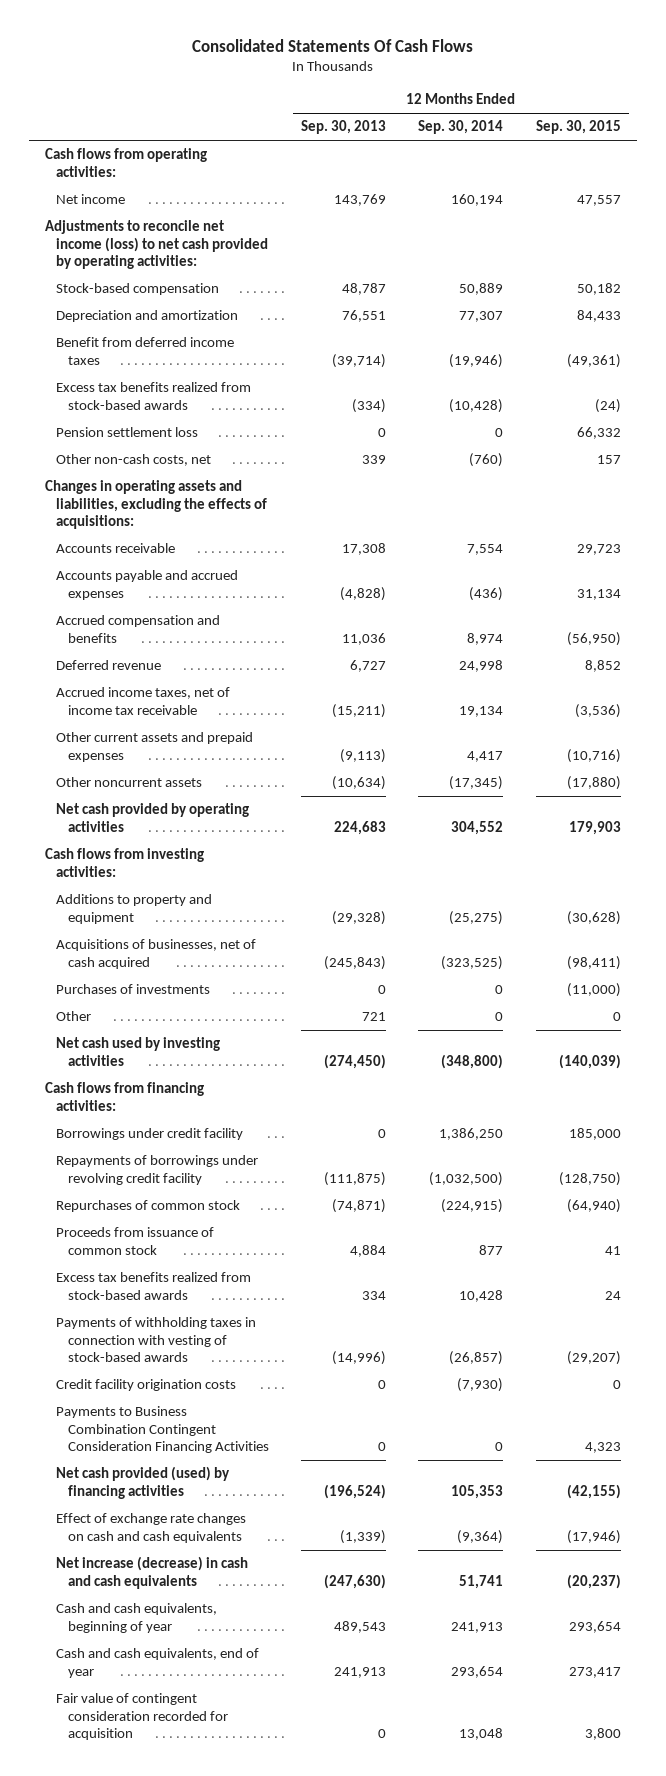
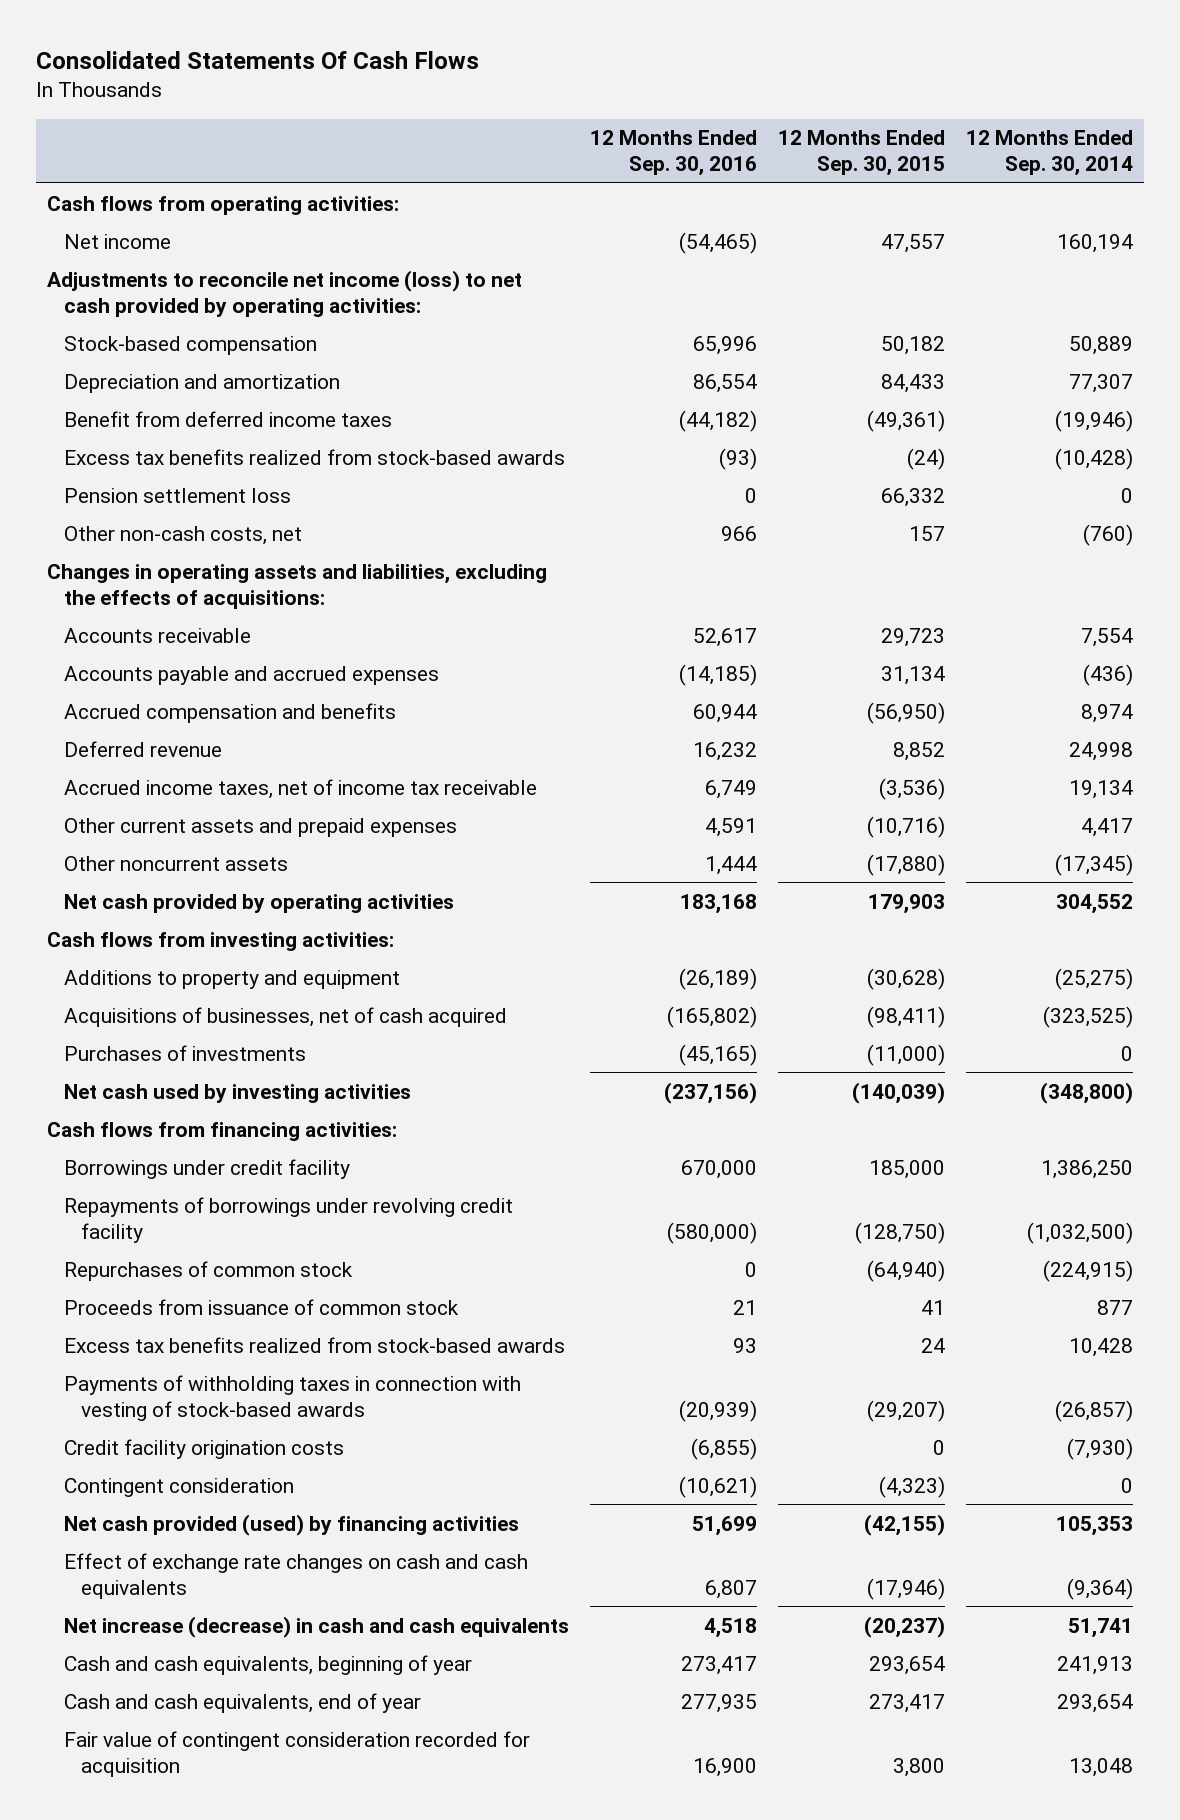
[300,120,386,135] Sep. 30, 2013 -> none
none -> [589,130,757,177] 12 Months Ended Sep. 30, 2016
[56,1011,92,1022] Other -> none
[56,1406,269,1454] Payments to Business Combination Contingent Consideration Financing Activities -> [63,1477,294,1497] Contingent consideration
[584,1442,621,1454] 4,323 -> [879,1475,946,1498] (4,323)

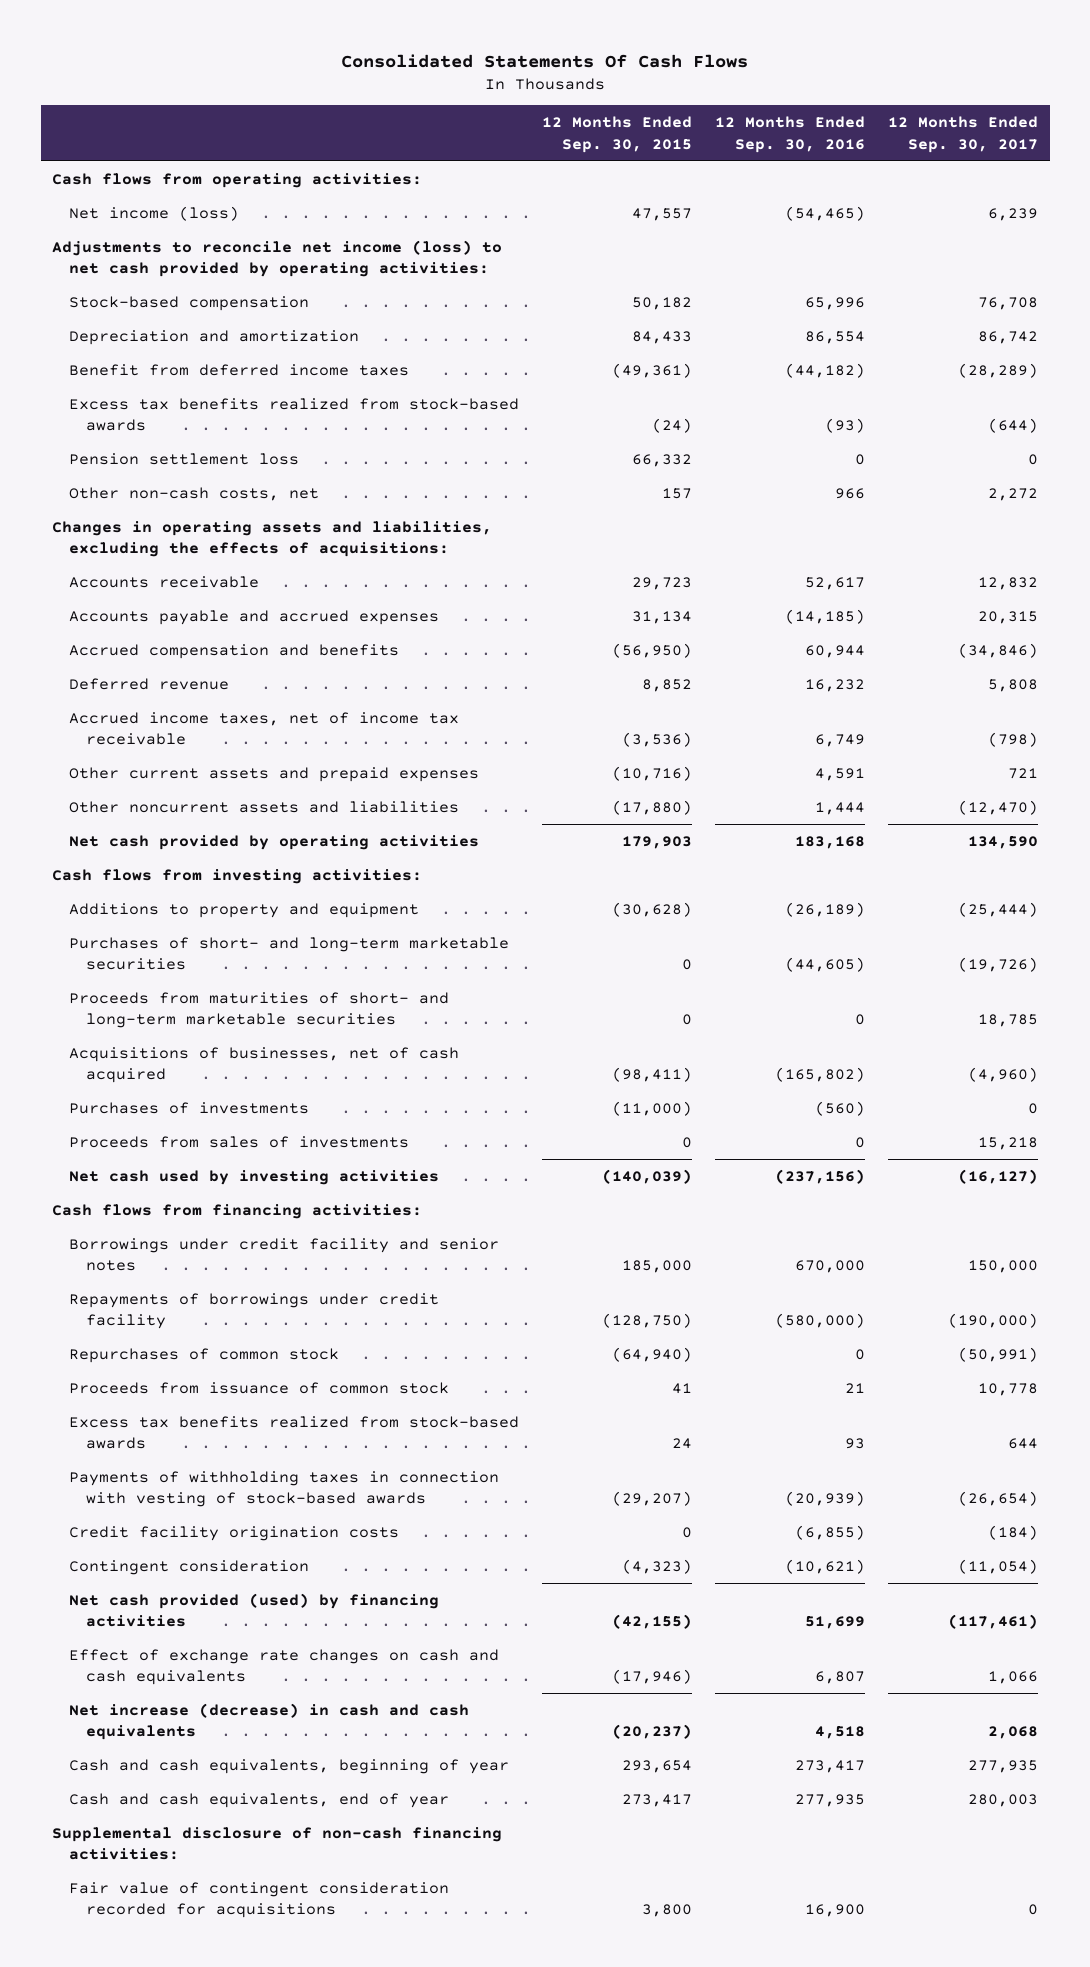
[966,130,1134,177] 12 Months Ended Sep. 30, 2014 -> none
none -> [888,116,1039,153] 12 Months Ended Sep. 30, 2017
[63,233,171,249] Net income -> [69,205,240,221] Net income (loss)
[63,855,288,871] Other noncurrent assets -> [69,800,460,813] Other noncurrent assets and liabilities
none -> [69,936,510,971] Purchases of short- and long-term marketable securities
none -> [69,991,450,1029] Proceeds from maturities of short- and long-term marketable securities
[678,1043,757,1066] (45,165) -> [815,1100,866,1116] (560)
none -> [69,1135,410,1148] Proceeds from sales of investments
[63,1158,350,1179] Borrowings under credit facility -> [69,1237,500,1272] Borrowings under credit facility and senior notes
[63,1196,513,1243] Repayments of borrowings under revolving credit facility -> [69,1292,440,1330] Repayments of borrowings under credit facility
none -> [52,1826,503,1861] Supplemental disclosure of non-cash financing activities:
[63,1730,530,1777] Fair value of contingent consideration recorded for acquisition -> [69,1881,450,1919] Fair value of contingent consideration recorded for acquisitions

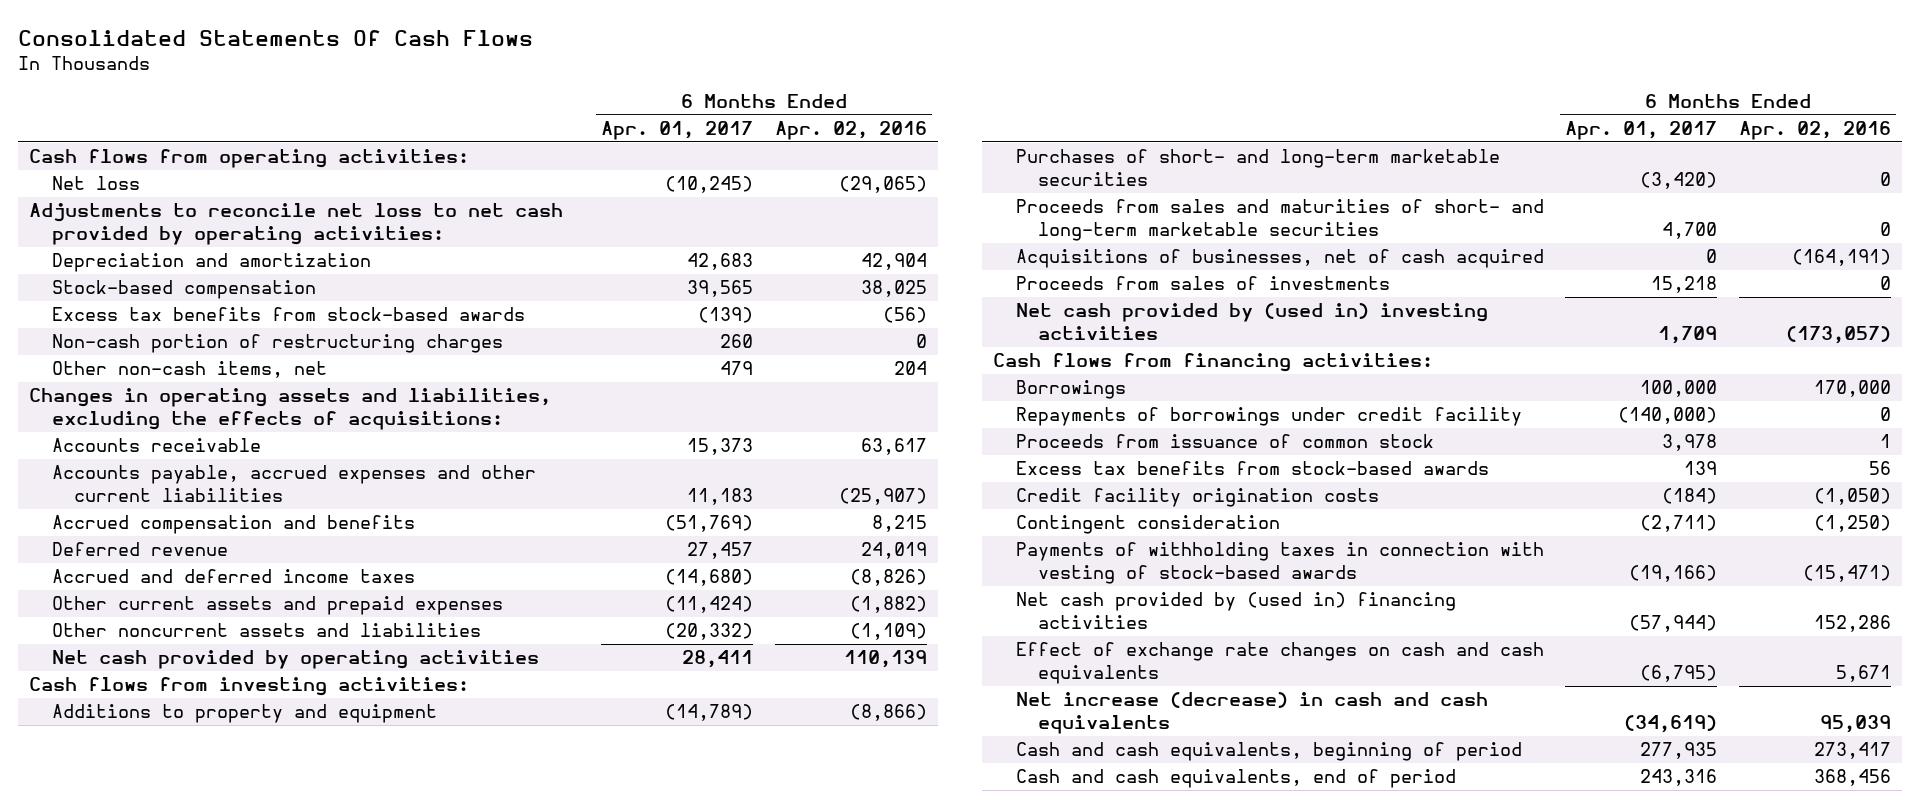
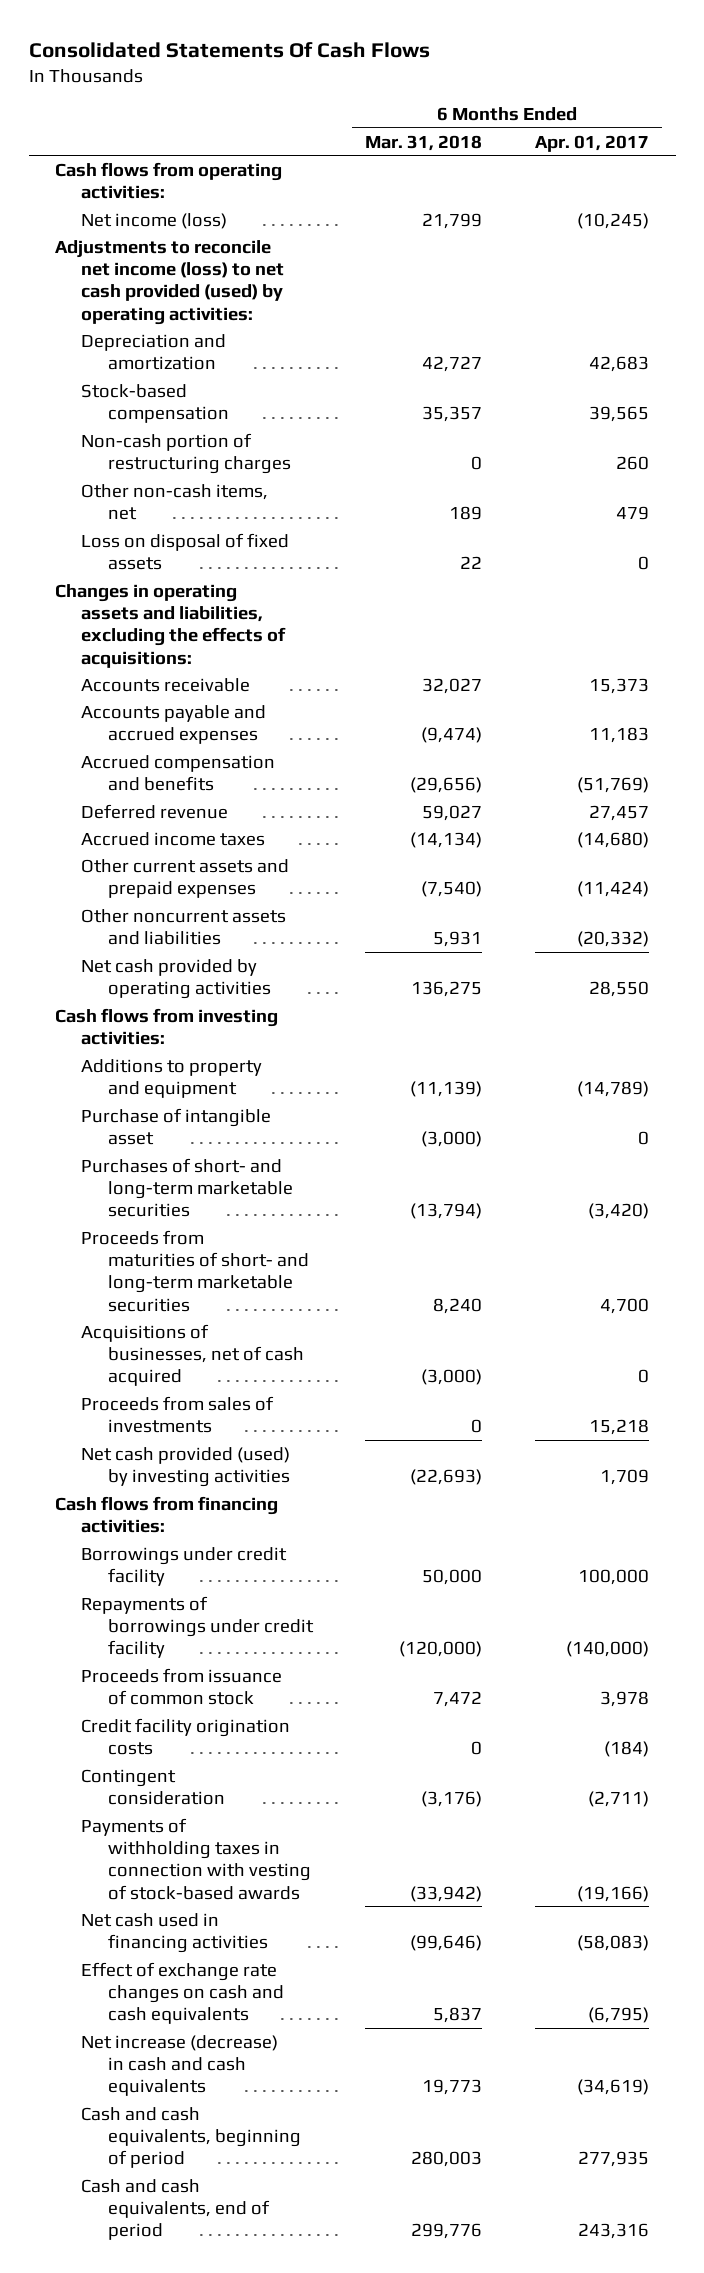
[774,121,927,141] Apr. 02, 2016 -> none
none -> [365,134,483,151] Mar. 31, 2018
[51,176,140,191] Net loss -> [81,212,228,229] Net income (loss)
[28,203,563,245] Adjustments to reconcile net loss to net cash provided by operating activities: -> [54,239,285,325] Adjustments to reconcile net income (loss) to net cash provided (used) by operating activities:
[51,307,525,322] Excess tax benefits from stock-based awards -> none
none -> [81,532,290,571] Loss on disposal of fixed assets
[51,465,536,502] Accounts payable, accrued expenses and other current liabilities -> [81,704,267,745] Accounts payable and accrued expenses
[51,569,415,584] Accrued and deferred income taxes -> [81,831,266,846] Accrued income taxes
[682,650,754,669] 28,411 -> [589,981,650,998] 28,550
none -> [81,1107,272,1146] Purchase of intangible asset
[1015,199,1544,241] Proceeds from sales and maturities of short- and long-term marketable securities -> [81,1229,309,1312] Proceeds from maturities of short- and long-term marketable securities
[1015,303,1488,340] Net cash provided by (used in) investing activities -> [81,1446,291,1488] Net cash provided (used) by investing activities
[1015,380,1126,400] Borrowings -> [81,1546,288,1587] Borrowings under credit facility
[1015,461,1489,476] Excess tax benefits from stock-based awards -> none
[1015,592,1456,629] Net cash provided by (used in) financing activities -> [81,1912,268,1954] Net cash used in financing activities
[1629,614,1718,632] (57,944) -> [577,1935,650,1952] (58,083)

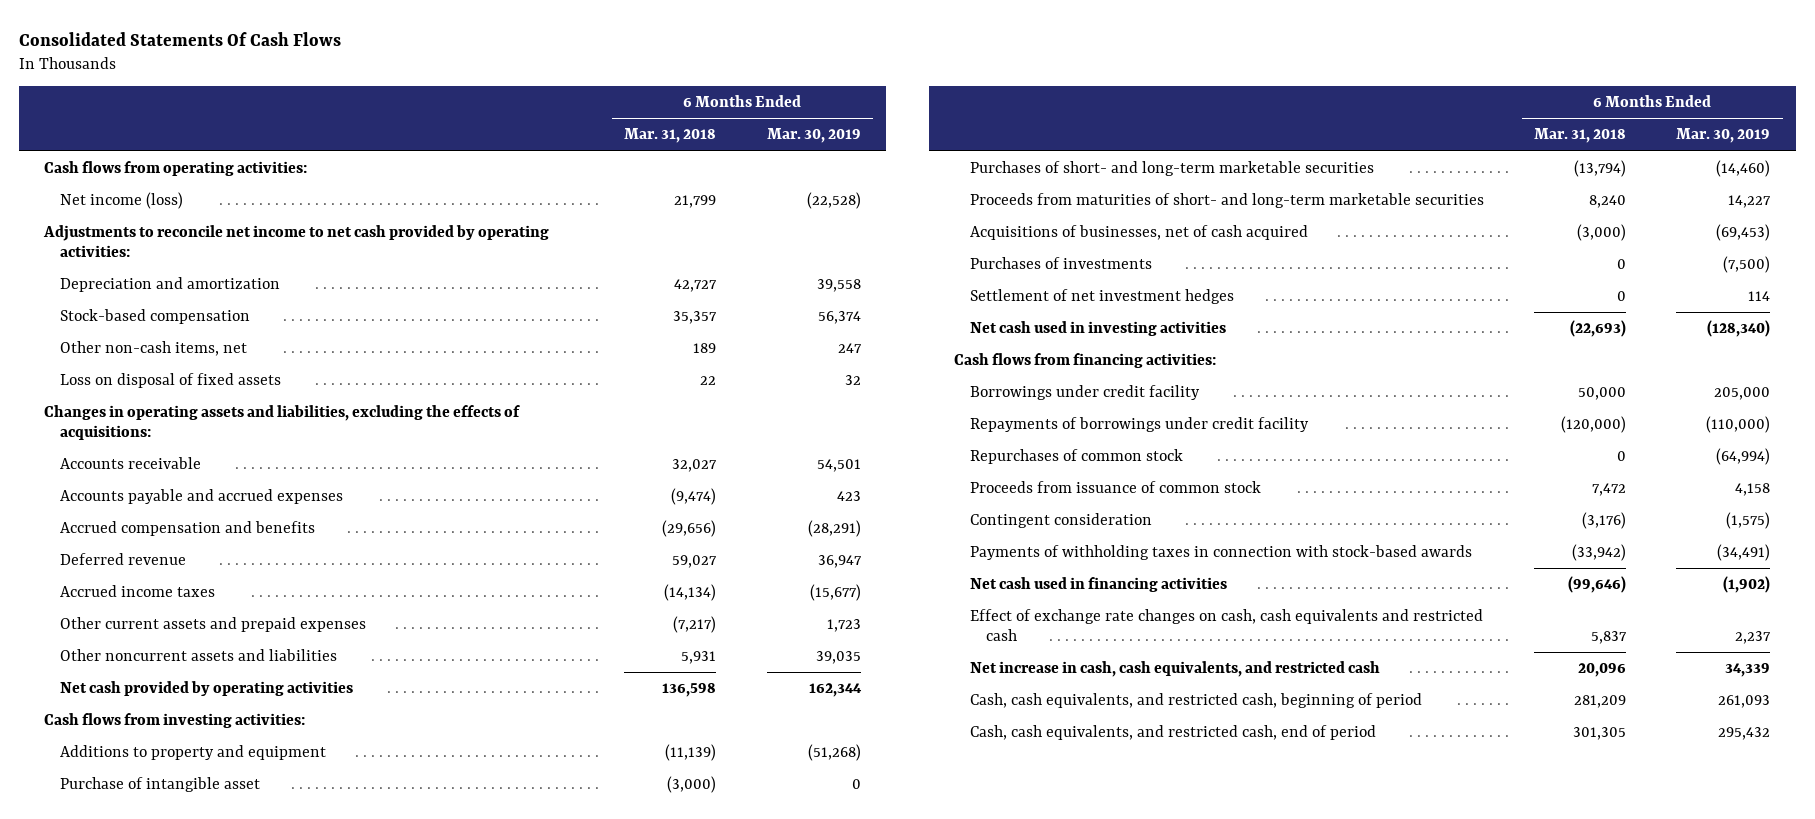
[535,134,650,152] Apr. 01, 2017 -> none
none -> [766,128,861,144] Mar. 30, 2019
[54,239,285,325] Adjustments to reconcile net income (loss) to net cash provided (used) by operating activities: -> [43,224,550,257] Adjustments to reconcile net income to net cash provided by operating activities:
[81,432,291,475] Non-cash portion of restructuring charges -> none
[421,881,483,898] (7,540) -> [673,615,717,633] (7,217)
[411,981,483,998] 136,275 -> [662,682,717,697] 136,598
[81,1395,275,1434] Proceeds from sales of investments -> none
none -> [969,256,1152,269] Purchases of investments
none -> [969,288,1234,304] Settlement of net investment hedges
[81,1446,291,1488] Net cash provided (used) by investing activities -> [969,320,1226,336] Net cash used in investing activities
none -> [969,448,1183,464] Repurchases of common stock
[81,1717,291,1756] Credit facility origination costs -> none
[81,1817,311,1900] Payments of withholding taxes in connection with vesting of stock-based awards -> [969,544,1472,560] Payments of withholding taxes in connection with stock-based awards
[81,1961,284,2025] Effect of exchange rate changes on cash and cash equivalents -> [969,608,1483,641] Effect of exchange rate changes on cash, cash equivalents and restricted cash
[81,2034,279,2097] Net increase (decrease) in cash and cash equivalents -> [969,660,1380,677] Net increase in cash, cash equivalents, and restricted cash
[422,2079,483,2096] 19,773 -> [1578,662,1627,677] 20,096
[81,2106,301,2169] Cash and cash equivalents, beginning of period -> [969,692,1422,708] Cash, cash equivalents, and restricted cash, beginning of period
[411,2151,483,2168] 280,003 -> [1574,694,1627,708] 281,209
[81,2178,270,2241] Cash and cash equivalents, end of period -> [969,724,1376,740] Cash, cash equivalents, and restricted cash, end of period
[411,2223,483,2240] 299,776 -> [1573,726,1627,740] 301,305

